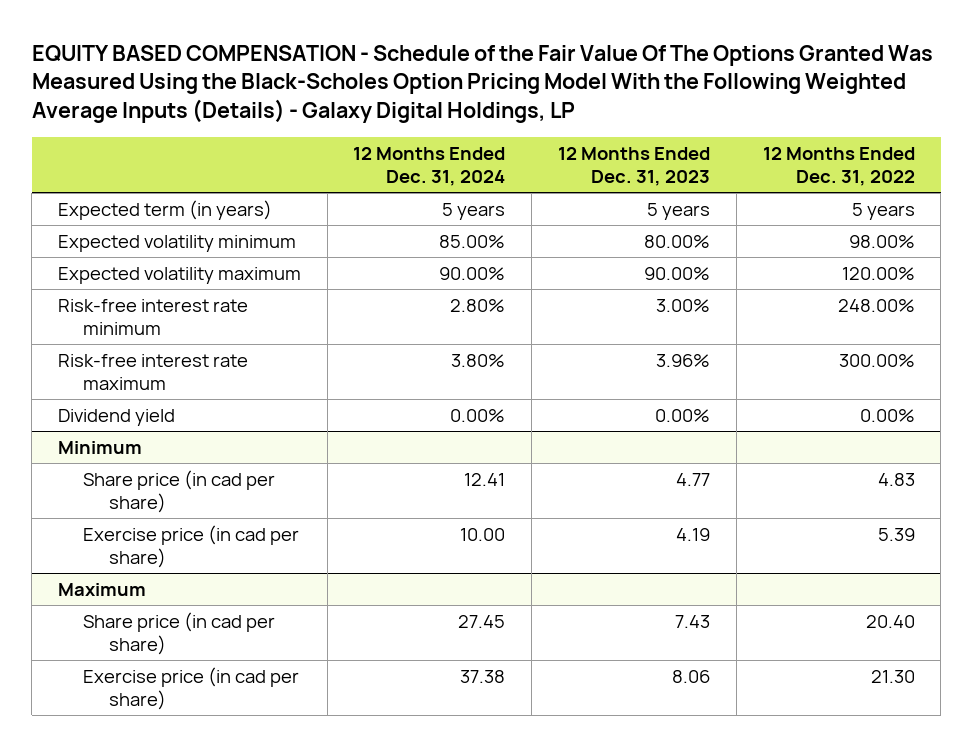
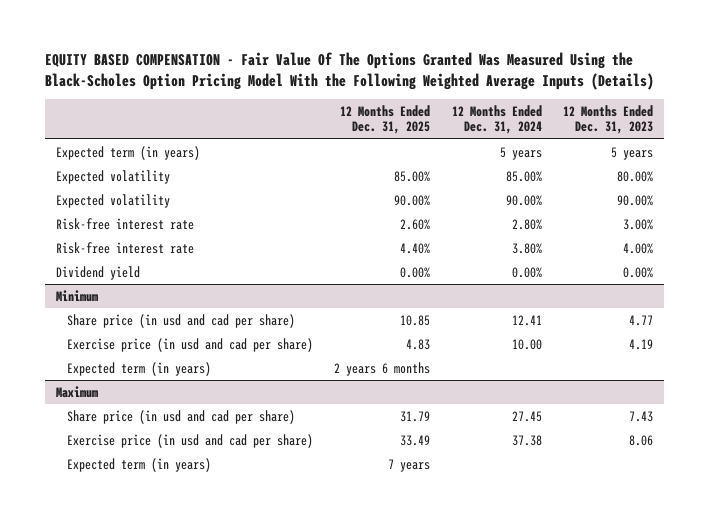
[31,44,933,124] EQUITY BASED COMPENSATION - Schedule of the Fair Value Of The Options Granted Was Measured Using the Black-Scholes Option Pricing Model With the Following Weighted Average Inputs (Details) - Galaxy Digital Holdings, LP -> [44,52,654,91] EQUITY BASED COMPENSATION - Fair Value Of The Options Granted Was Measured Using the Black-Scholes Option Pricing Model With the Following Weighted Average Inputs (Details)
[762,147,915,187] 12 Months Ended Dec. 31, 2022 -> none
none -> [340,105,431,135] 12 Months Ended Dec. 31, 2025
[57,234,296,252] Expected volatility minimum -> [55,169,170,184] Expected volatility
[57,266,301,284] Expected volatility maximum -> [55,193,170,208] Expected volatility
[57,298,248,335] Risk-free interest rate minimum -> [55,217,194,230] Risk-free interest rate
[57,353,248,390] Risk-free interest rate maximum -> [55,241,194,254] Risk-free interest rate
[656,353,711,367] 3.96% -> [623,242,654,254] 4.00%
[83,469,276,513] Share price (in cad per share) -> [66,313,295,328] Share price (in usd and cad per share)
[83,524,300,568] Exercise price (in cad per share) -> [66,337,313,352] Exercise price (in usd and cad per share)
none -> [66,361,211,376] Expected term (in years)
[83,611,276,655] Share price (in cad per share) -> [66,409,295,424] Share price (in usd and cad per share)
[83,666,300,710] Exercise price (in cad per share) -> [66,433,313,448] Exercise price (in usd and cad per share)
none -> [66,457,211,472] Expected term (in years)

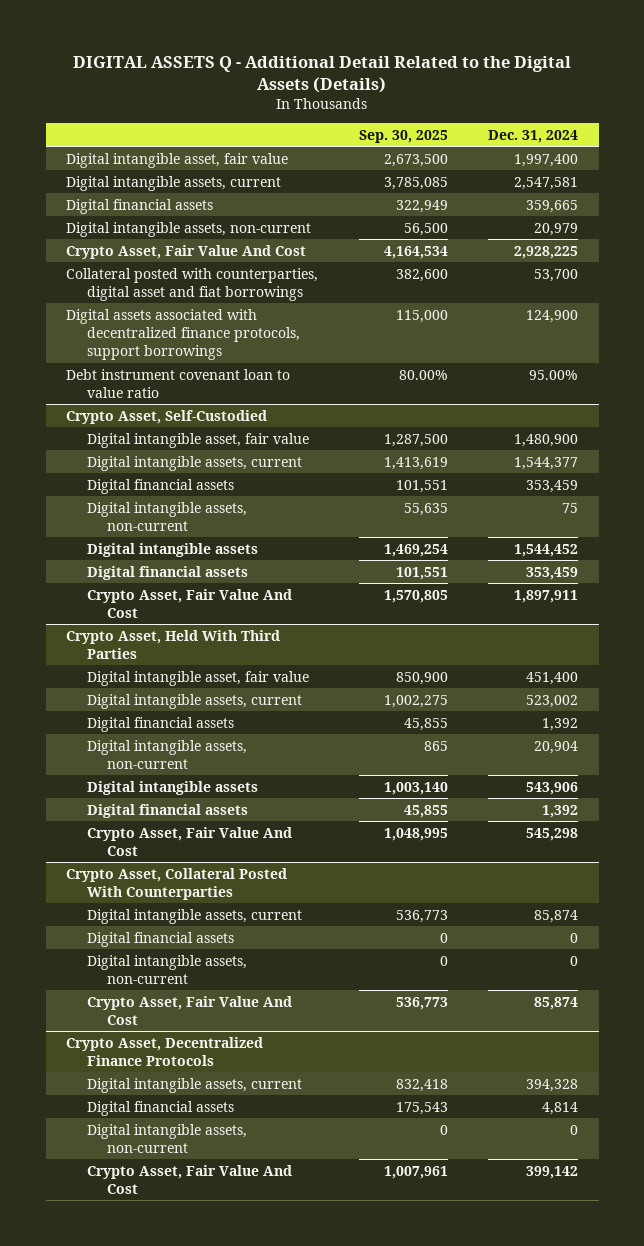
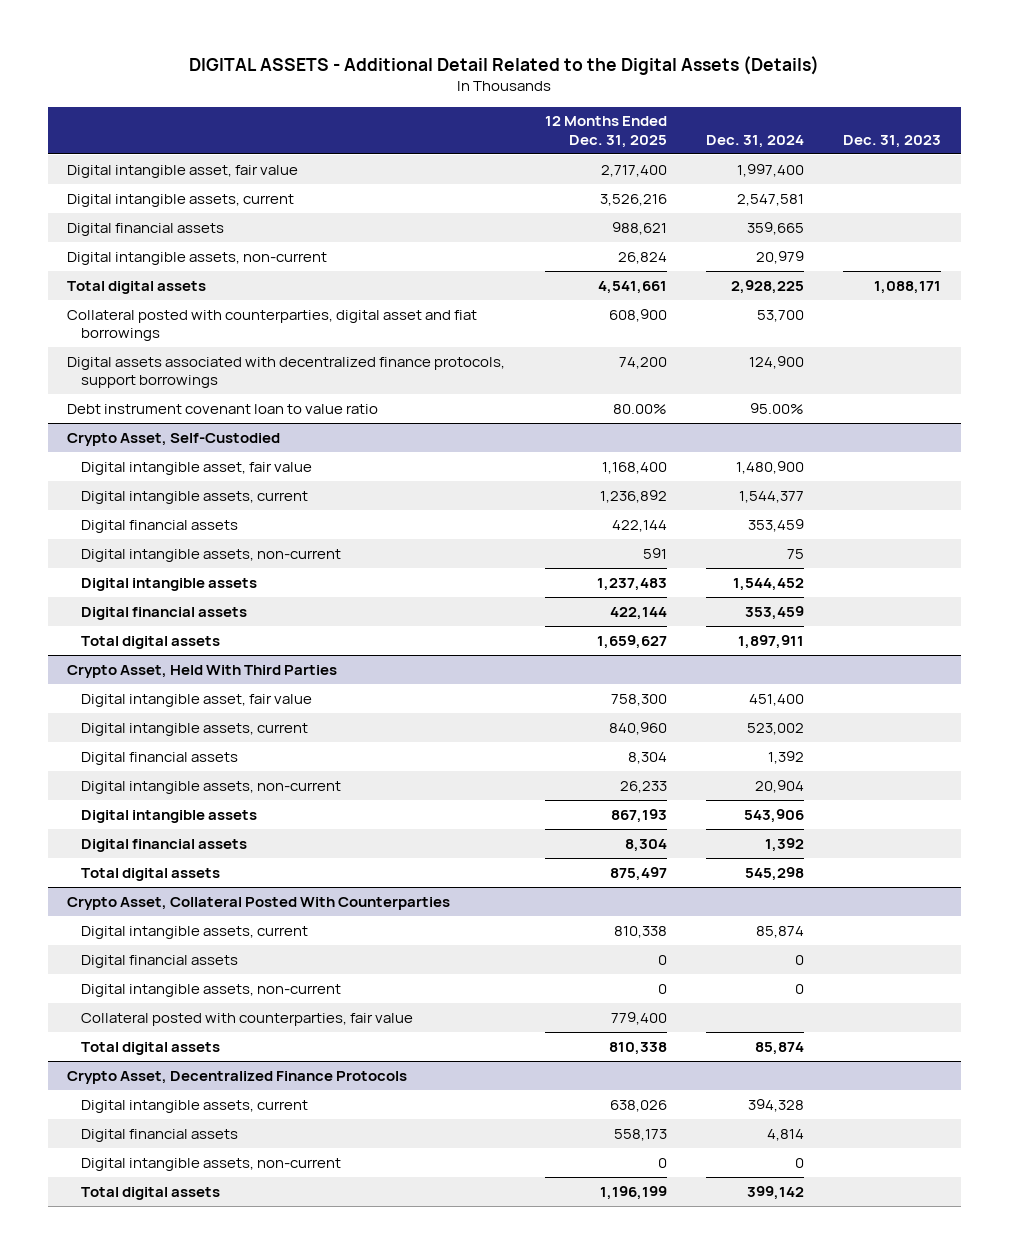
[73,55,572,93] DIGITAL ASSETS Q - Additional Detail Related to the Digital Assets (Details) -> [189,56,820,76] DIGITAL ASSETS - Additional Detail Related to the Digital Assets (Details)
[358,129,448,143] Sep. 30, 2025 -> none
none -> [544,116,667,149] 12 Months Ended Dec. 31, 2025
none -> [843,135,942,149] Dec. 31, 2023
[66,244,307,259] Crypto Asset, Fair Value And Cost -> [67,280,207,294] Total digital assets
[86,588,292,618] Crypto Asset, Fair Value And Cost -> [80,635,220,649] Total digital assets
[86,826,292,856] Crypto Asset, Fair Value And Cost -> [80,867,220,881] Total digital assets
none -> [80,1012,413,1026] Collateral posted with counterparties, fair value
[86,995,292,1025] Crypto Asset, Fair Value And Cost -> [80,1041,220,1055] Total digital assets
[86,1164,292,1194] Crypto Asset, Fair Value And Cost -> [80,1186,220,1200] Total digital assets

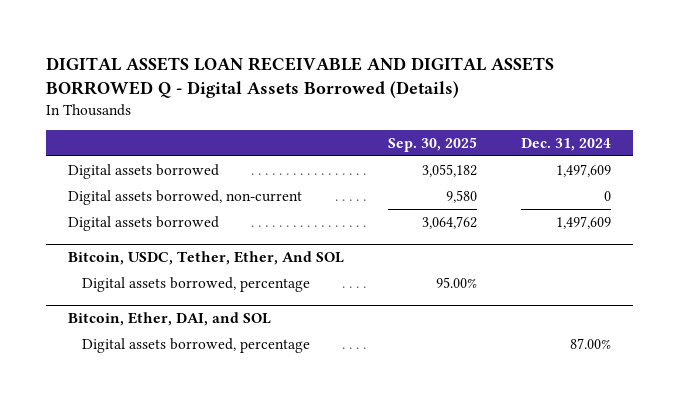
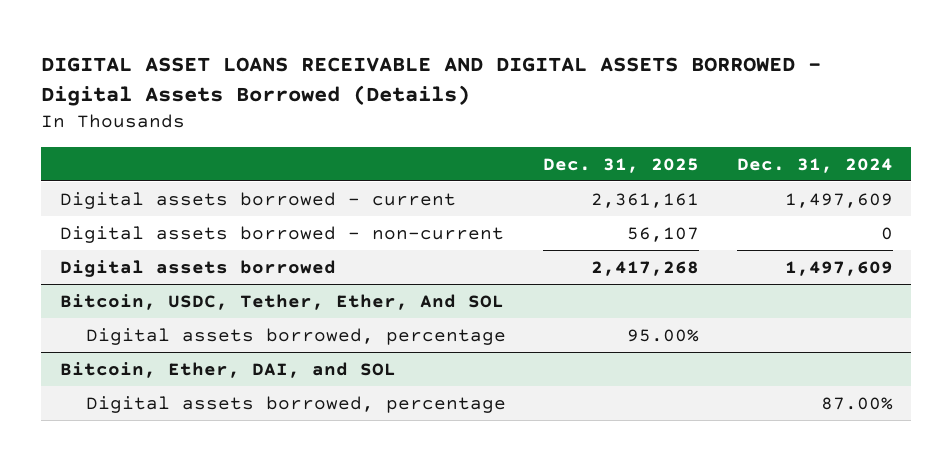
[45,56,554,98] DIGITAL ASSETS LOAN RECEIVABLE AND DIGITAL ASSETS BORROWED Q - Digital Assets Borrowed (Details) -> [40,57,821,107] DIGITAL ASSET LOANS RECEIVABLE AND DIGITAL ASSETS BORROWED - Digital Assets Borrowed (Details)
[387,137,477,153] Sep. 30, 2025 -> none
none -> [543,157,700,173] Dec. 31, 2025
[67,163,219,179] Digital assets borrowed -> [59,191,456,209] Digital assets borrowed - current
[67,189,302,205] Digital assets borrowed, non-current -> [59,225,504,243] Digital assets borrowed - non-current

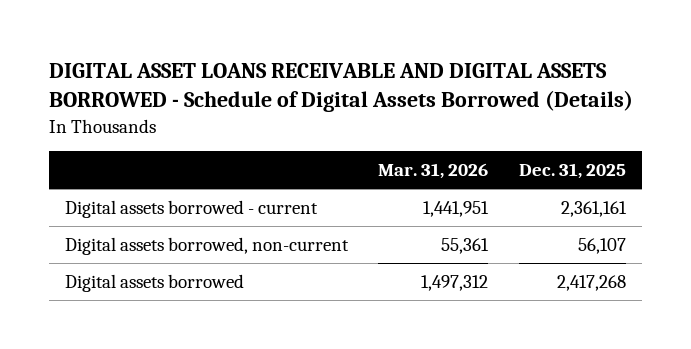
[40,57,821,107] DIGITAL ASSET LOANS RECEIVABLE AND DIGITAL ASSETS BORROWED - Digital Assets Borrowed (Details) -> [49,63,634,113] DIGITAL ASSET LOANS RECEIVABLE AND DIGITAL ASSETS BORROWED - Schedule of Digital Assets Borrowed (Details)
[736,157,893,173] Dec. 31, 2024 -> none
none -> [378,163,489,180] Mar. 31, 2026
[59,225,504,243] Digital assets borrowed - non-current -> [64,236,349,255] Digital assets borrowed, non-current
[59,293,504,310] Bitcoin, USDC, Tether, Ether, And SOL -> none
[85,327,506,345] Digital assets borrowed, percentage -> none
[59,361,396,378] Bitcoin, Ether, DAI, and SOL -> none
[85,395,506,413] Digital assets borrowed, percentage -> none

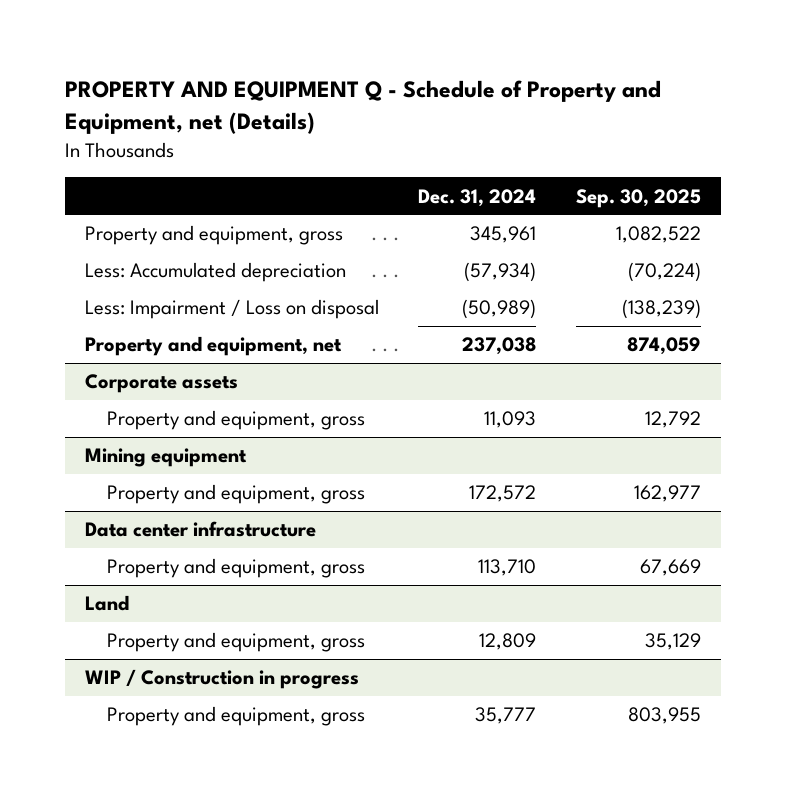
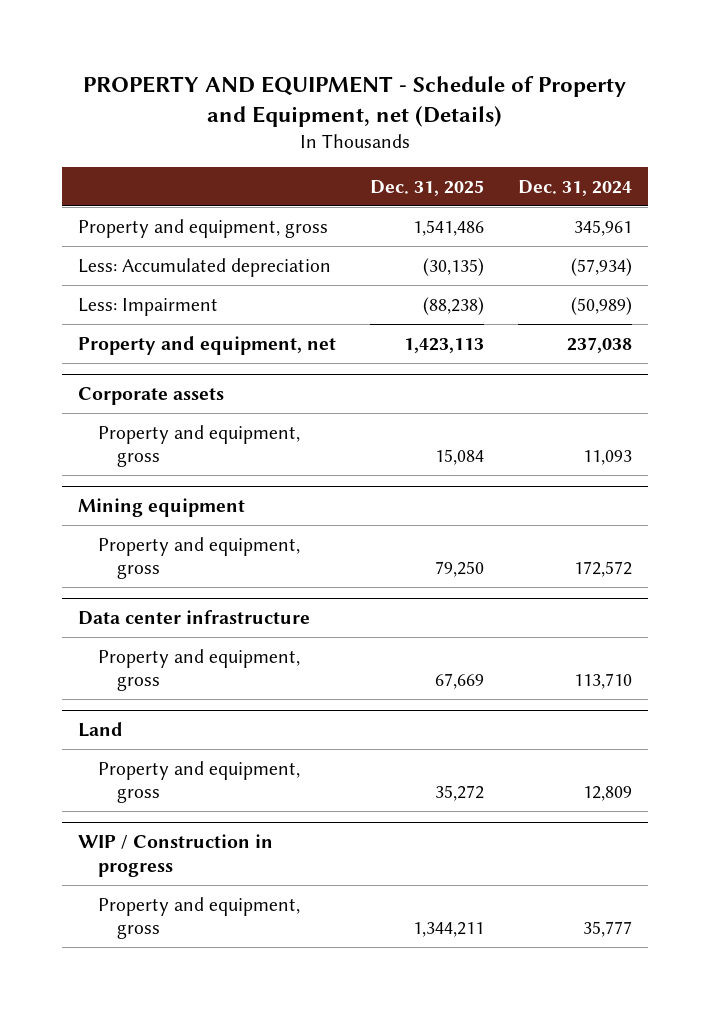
[64,79,661,134] PROPERTY AND EQUIPMENT Q - Schedule of Property and Equipment, net (Details) -> [82,75,626,127] PROPERTY AND EQUIPMENT - Schedule of Property and Equipment, net (Details)
[575,188,701,208] Sep. 30, 2025 -> none
none -> [369,179,484,196] Dec. 31, 2025
[84,299,379,320] Less: Impairment / Loss on disposal -> [78,297,219,316] Less: Impairment

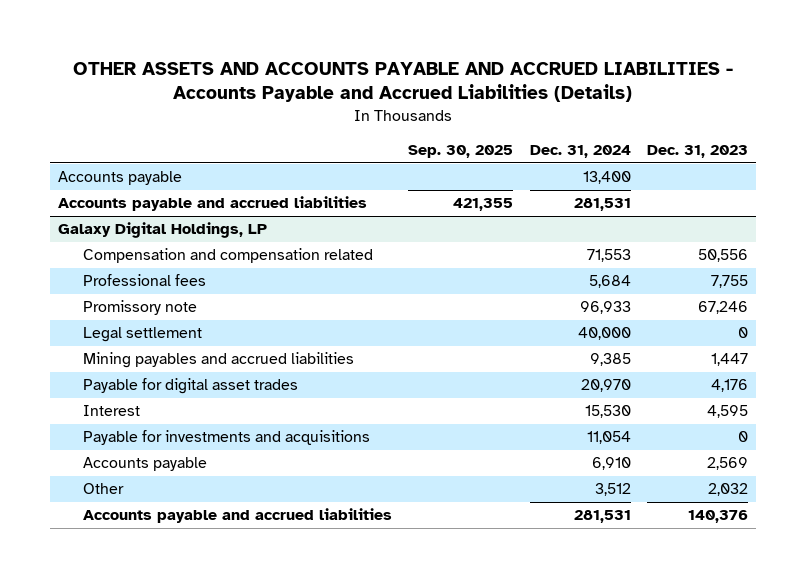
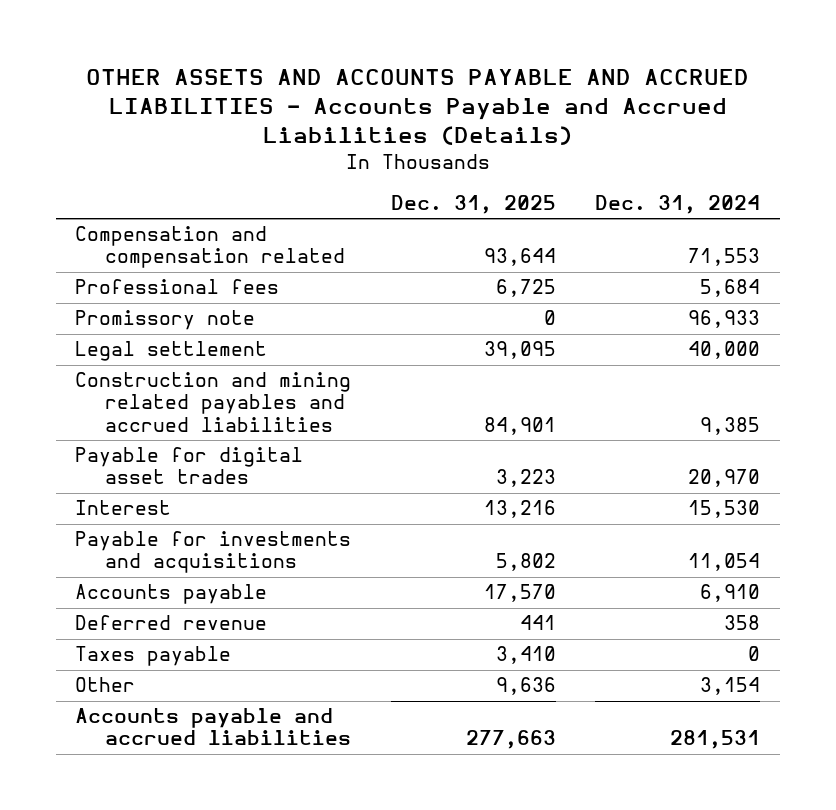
[408,145,514,159] Sep. 30, 2025 -> none
[647,145,749,159] Dec. 31, 2023 -> none
none -> [390,195,556,215] Dec. 31, 2025
[57,171,182,186] Accounts payable -> none
[57,196,367,212] Accounts payable and accrued liabilities -> none
[57,222,267,239] Galaxy Digital Holdings, LP -> none
[82,352,354,369] Mining payables and accrued liabilities -> [75,372,352,432] Construction and mining related payables and accrued liabilities
none -> [75,615,268,631] Deferred revenue
none -> [75,646,232,667] Taxes payable
[594,483,631,497] 3,512 -> [700,677,761,696] 3,154

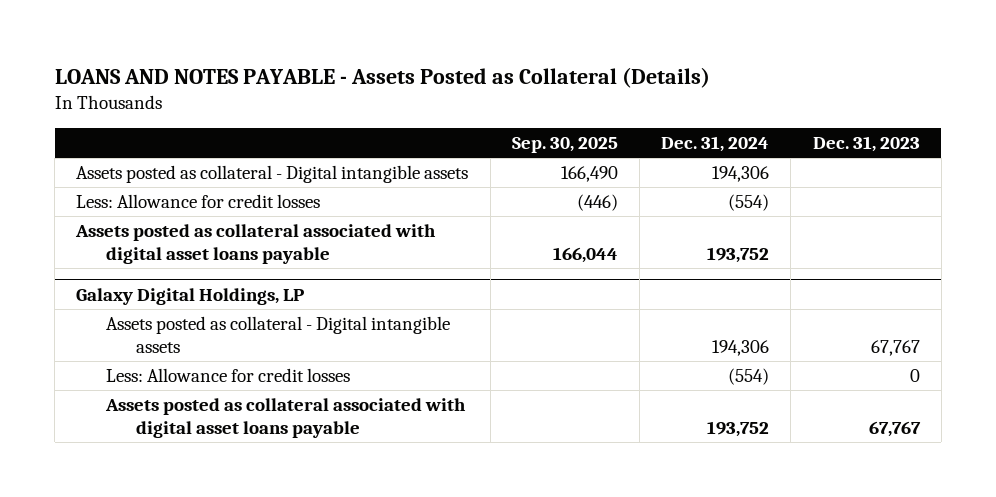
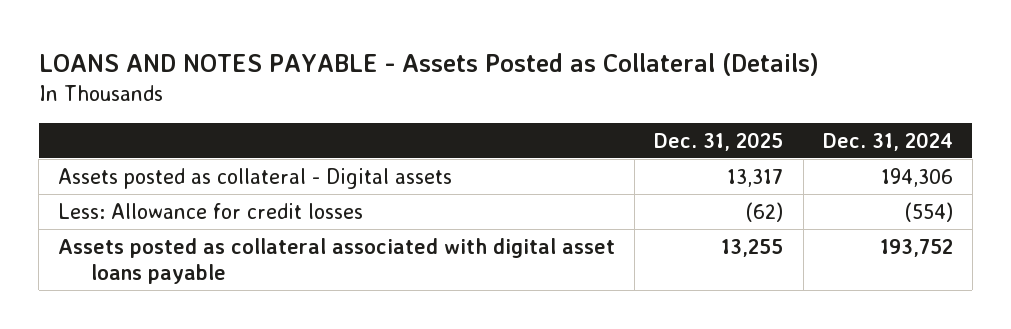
[511,136,618,153] Sep. 30, 2025 -> none
[812,135,920,152] Dec. 31, 2023 -> none
none -> [654,131,784,151] Dec. 31, 2025
[76,194,321,209] Less: Allowance for credit losses -> none
[75,224,437,265] Assets posted as collateral associated with digital asset loans payable -> none
[76,287,305,305] Galaxy Digital Holdings, LP -> none
[105,316,450,354] Assets posted as collateral - Digital intangible assets -> none
[76,165,469,184] Assets posted as collateral - Digital intangible assets -> [58,167,453,189] Assets posted as collateral - Digital assets

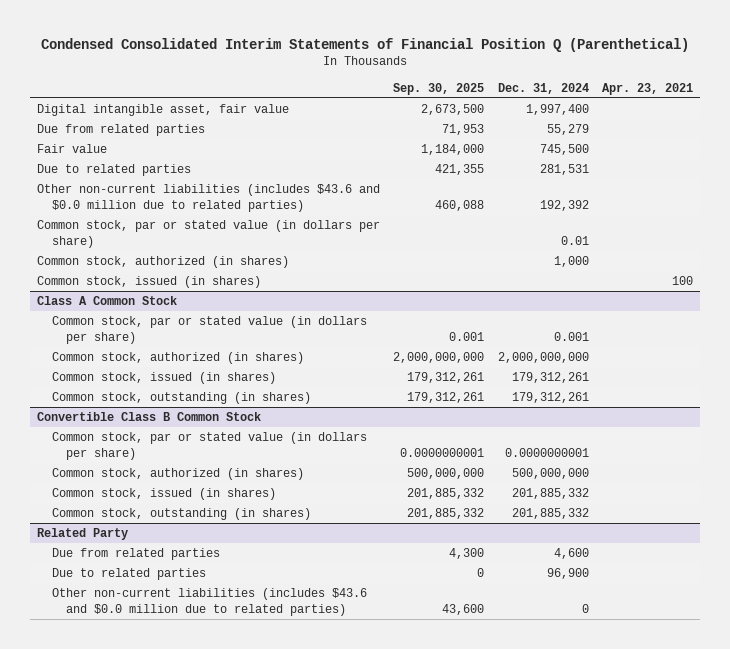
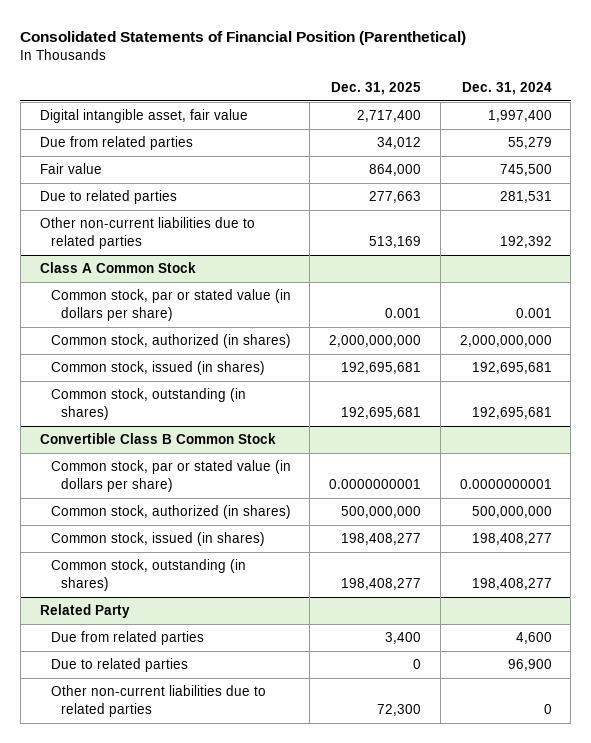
[40,37,689,52] Condensed Consolidated Interim Statements of Financial Position Q (Parenthetical) -> [20,30,467,45] Consolidated Statements of Financial Position (Parenthetical)
[393,82,485,95] Sep. 30, 2025 -> none
[602,82,694,95] Apr. 23, 2021 -> none
none -> [331,81,422,95] Dec. 31, 2025
[36,220,380,248] Common stock, par or stated value (in dollars per share) -> none
[36,256,289,269] Common stock, authorized (in shares) -> none
[36,276,261,289] Common stock, issued (in shares) -> none
[36,184,380,212] Other non-current liabilities (includes $43.6 and $0.0 million due to related parties) -> [39,217,255,249] Other non-current liabilities due to related parties
[511,372,589,384] 179,312,261 -> [471,362,552,375] 192,695,681
[511,392,589,404] 179,312,261 -> [471,406,552,419] 192,695,681
[511,488,589,500] 201,885,332 -> [471,533,552,546] 198,408,277
[511,508,589,520] 201,885,332 -> [471,577,552,590] 198,408,277
[51,588,367,616] Other non-current liabilities (includes $43.6 and $0.0 million due to related parties) -> [50,685,266,717] Other non-current liabilities due to related parties

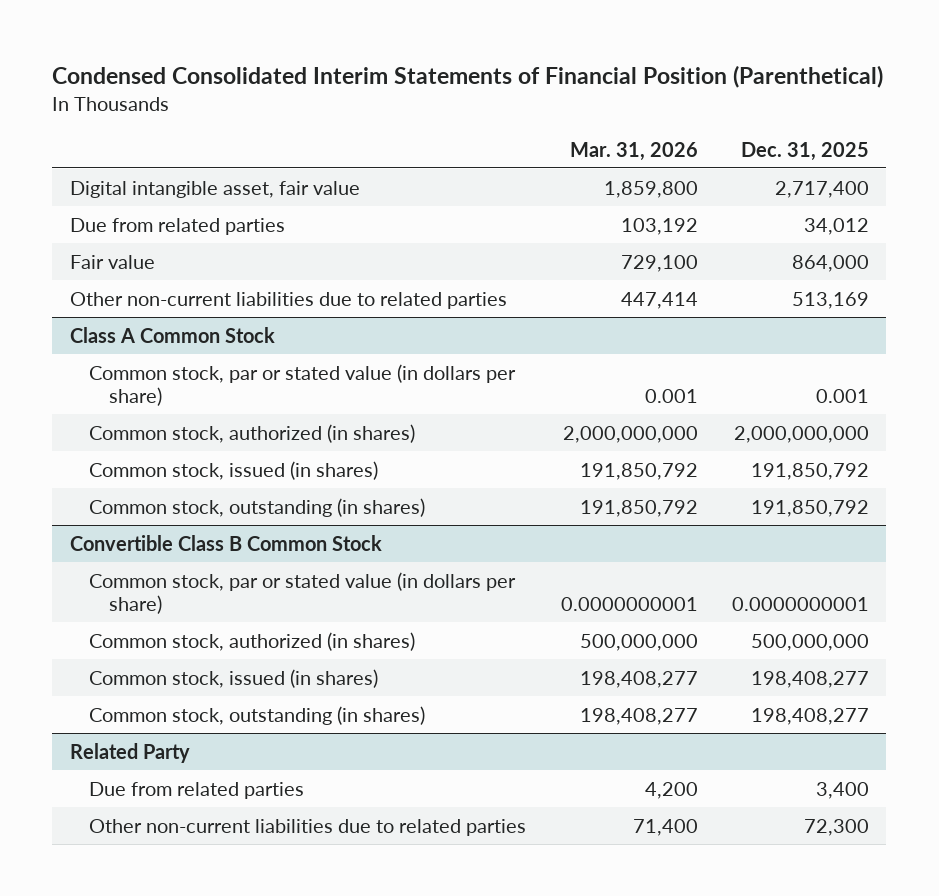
[20,30,467,45] Consolidated Statements of Financial Position (Parenthetical) -> [52,64,884,88] Condensed Consolidated Interim Statements of Financial Position (Parenthetical)
[461,81,552,95] Dec. 31, 2024 -> none
none -> [569,141,698,161] Mar. 31, 2026
[39,190,177,205] Due to related parties -> none
[341,362,422,375] 192,695,681 -> [751,462,870,480] 191,850,792
[341,406,422,419] 192,695,681 -> [751,499,870,517] 191,850,792
[50,658,188,673] Due to related parties -> none

